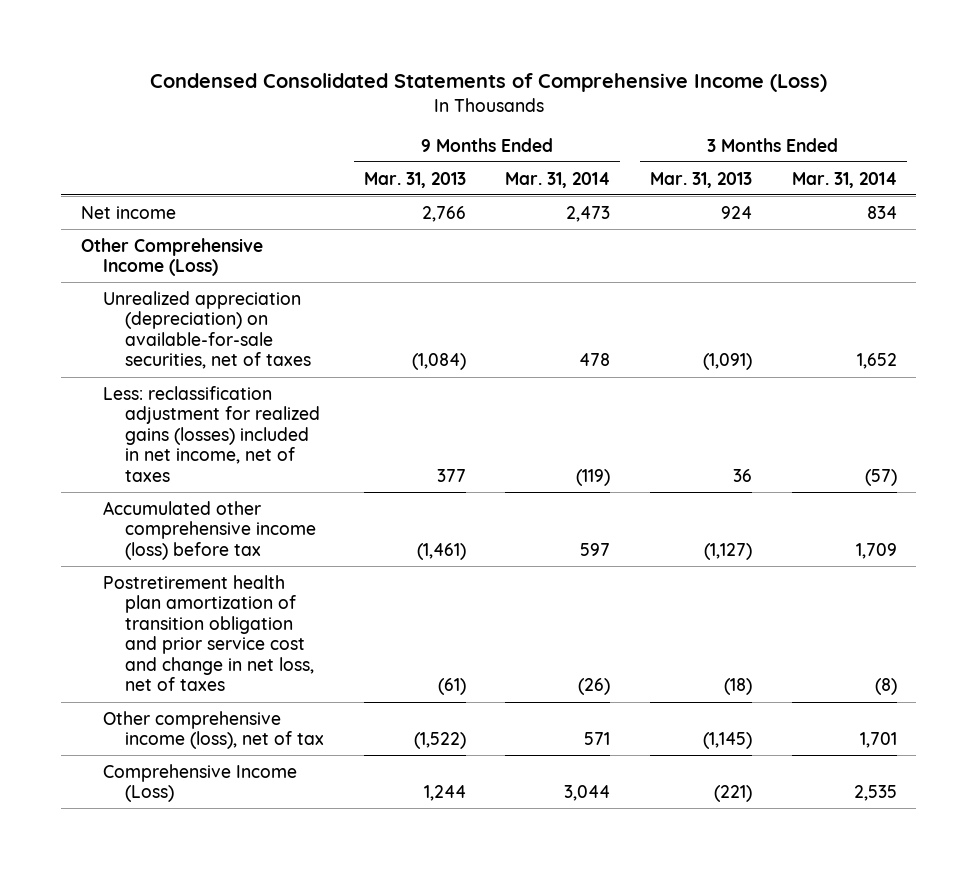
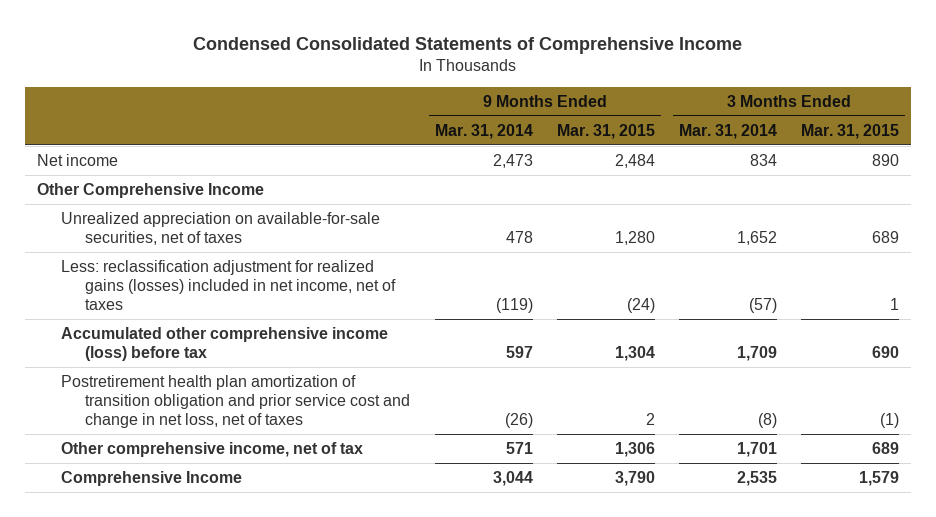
[149,73,827,93] Condensed Consolidated Statements of Comprehensive Income (Loss) -> [193,36,743,54] Condensed Consolidated Statements of Comprehensive Income
[363,171,466,188] Mar. 31, 2013 -> none
[649,171,752,188] Mar. 31, 2013 -> none
none -> [556,123,655,139] Mar. 31, 2015
none -> [801,123,900,139] Mar. 31, 2015
[80,237,263,277] Other Comprehensive Income (Loss) -> [37,182,265,198] Other Comprehensive Income
[102,290,311,370] Unrealized appreciation (depreciation) on available-for-sale securities, net of taxes -> [61,211,381,246] Unrealized appreciation on available-for-sale securities, net of taxes
[102,710,324,750] Other comprehensive income (loss), net of tax -> [61,441,364,457] Other comprehensive income, net of tax
[102,763,297,803] Comprehensive Income (Loss) -> [61,470,243,486] Comprehensive Income

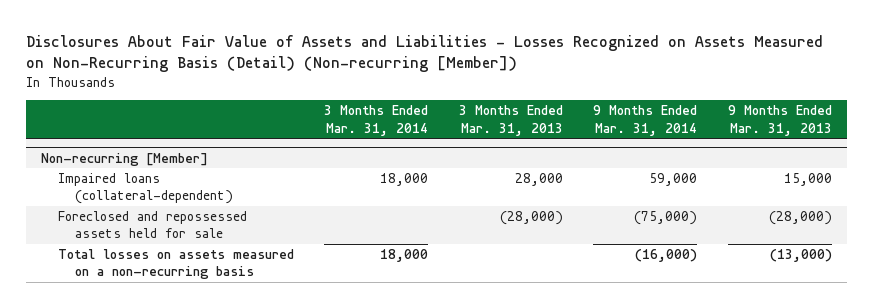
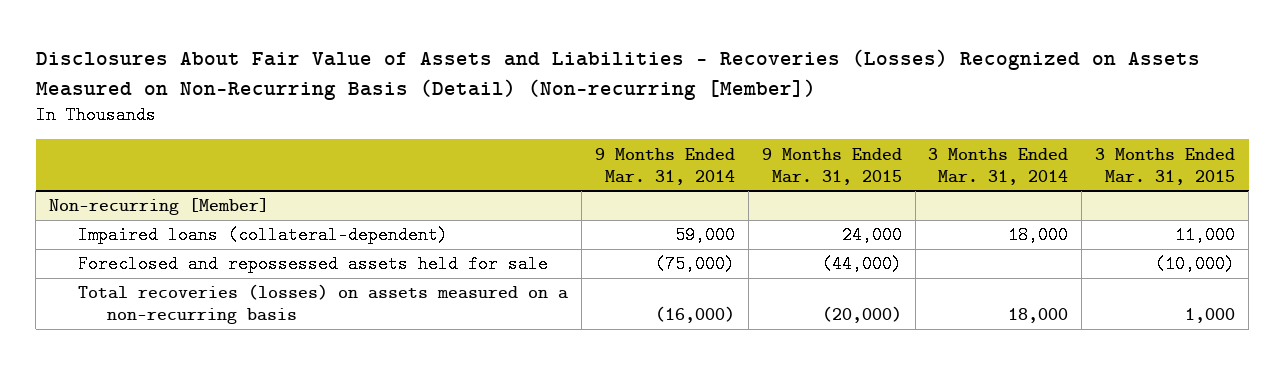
[25,34,823,73] Disclosures About Fair Value of Assets and Liabilities - Losses Recognized on Assets Measured on Non-Recurring Basis (Detail) (Non-recurring [Member]) -> [35,49,1200,100] Disclosures About Fair Value of Assets and Liabilities - Recoveries (Losses) Recognized on Assets Measured on Non-Recurring Basis (Detail) (Non-recurring [Member])
[458,105,563,136] 3 Months Ended Mar. 31, 2013 -> none
[727,105,832,136] 9 Months Ended Mar. 31, 2013 -> none
none -> [761,147,902,185] 9 Months Ended Mar. 31, 2015
none -> [1095,147,1236,185] 3 Months Ended Mar. 31, 2015
[57,249,294,280] Total losses on assets measured on a non-recurring basis -> [78,284,569,325] Total recoveries (losses) on assets measured on a non-recurring basis

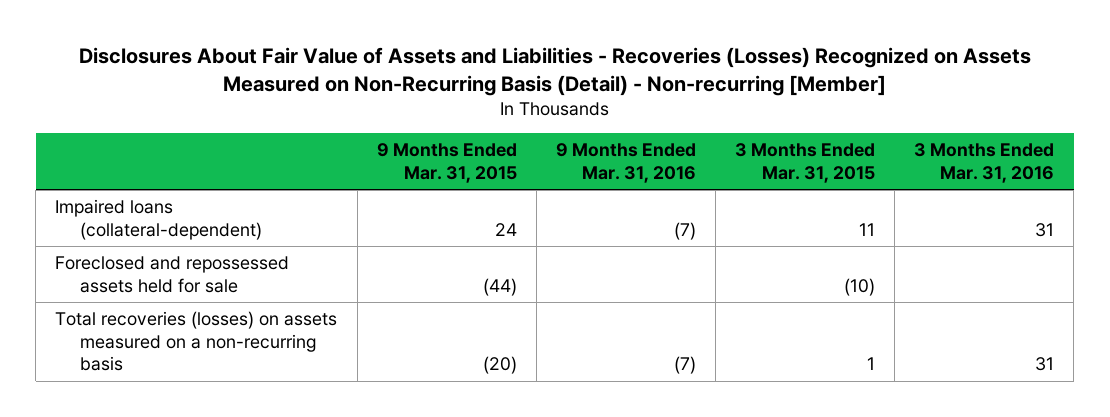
[35,49,1200,100] Disclosures About Fair Value of Assets and Liabilities - Recoveries (Losses) Recognized on Assets Measured on Non-Recurring Basis (Detail) (Non-recurring [Member]) -> [78,47,1031,97] Disclosures About Fair Value of Assets and Liabilities - Recoveries (Losses) Recognized on Assets Measured on Non-Recurring Basis (Detail) - Non-recurring [Member]
[594,147,735,185] 9 Months Ended Mar. 31, 2014 -> none
[928,147,1069,185] 3 Months Ended Mar. 31, 2014 -> none
none -> [555,143,696,183] 9 Months Ended Mar. 31, 2016
none -> [914,143,1055,183] 3 Months Ended Mar. 31, 2016
[49,198,270,216] Non-recurring [Member] -> none
[841,226,902,245] 24,000 -> [494,222,517,236] 24
[1175,226,1236,245] 11,000 -> [859,222,876,236] 11
[821,255,902,274] (44,000) -> [482,277,517,296] (44)
[1155,255,1236,274] (10,000) -> [844,277,876,296] (10)
[821,306,902,324] (20,000) -> [482,355,517,374] (20)
[1185,308,1236,324] 1,000 -> [867,356,876,370] 1

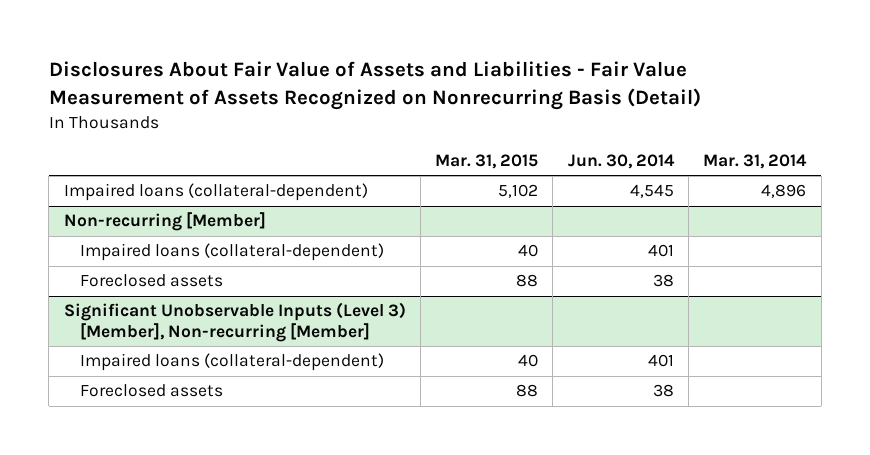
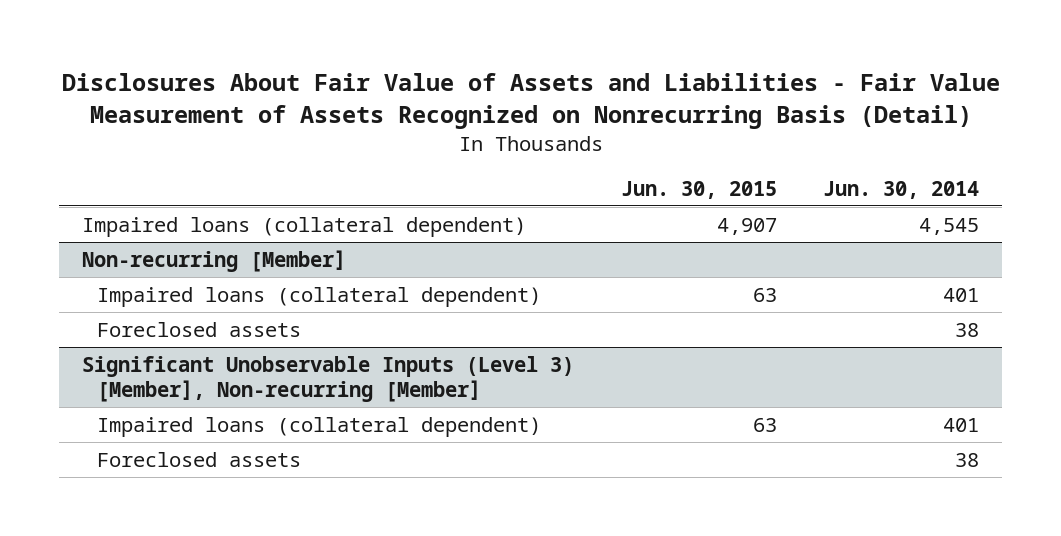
[435,153,539,169] Mar. 31, 2015 -> none
[703,153,808,169] Mar. 31, 2014 -> none
none -> [620,180,777,199] Jun. 30, 2015
[63,183,368,202] Impaired loans (collateral-dependent) -> [82,216,527,237] Impaired loans (collateral dependent)
[79,243,384,262] Impaired loans (collateral-dependent) -> [97,286,542,307] Impaired loans (collateral dependent)
[79,353,384,372] Impaired loans (collateral-dependent) -> [97,416,542,437] Impaired loans (collateral dependent)

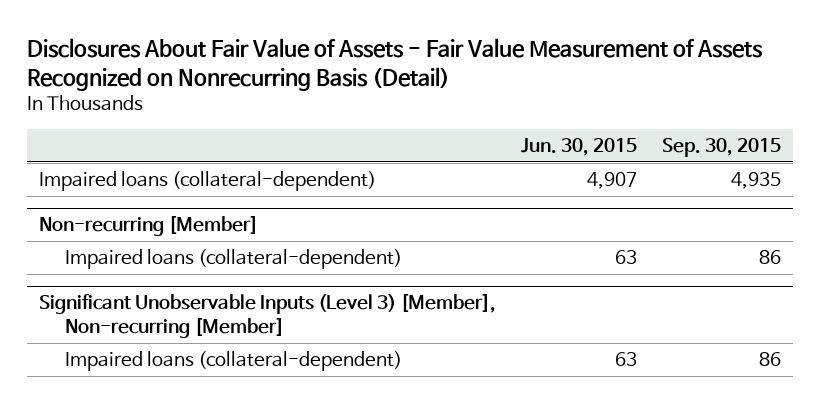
[61,73,1000,130] Disclosures About Fair Value of Assets and Liabilities - Fair Value Measurement of Assets Recognized on Nonrecurring Basis (Detail) -> [26,37,763,92] Disclosures About Fair Value of Assets - Fair Value Measurement of Assets Recognized on Nonrecurring Basis (Detail)
[822,180,979,199] Jun. 30, 2014 -> none
none -> [661,138,781,158] Sep. 30, 2015
[82,216,527,237] Impaired loans (collateral dependent) -> [39,171,377,192] Impaired loans (collateral-dependent)
[97,321,302,337] Foreclosed assets -> none
[97,286,542,307] Impaired loans (collateral dependent) -> [65,249,403,270] Impaired loans (collateral-dependent)
[97,451,302,467] Foreclosed assets -> none
[97,416,542,437] Impaired loans (collateral dependent) -> [65,351,403,372] Impaired loans (collateral-dependent)

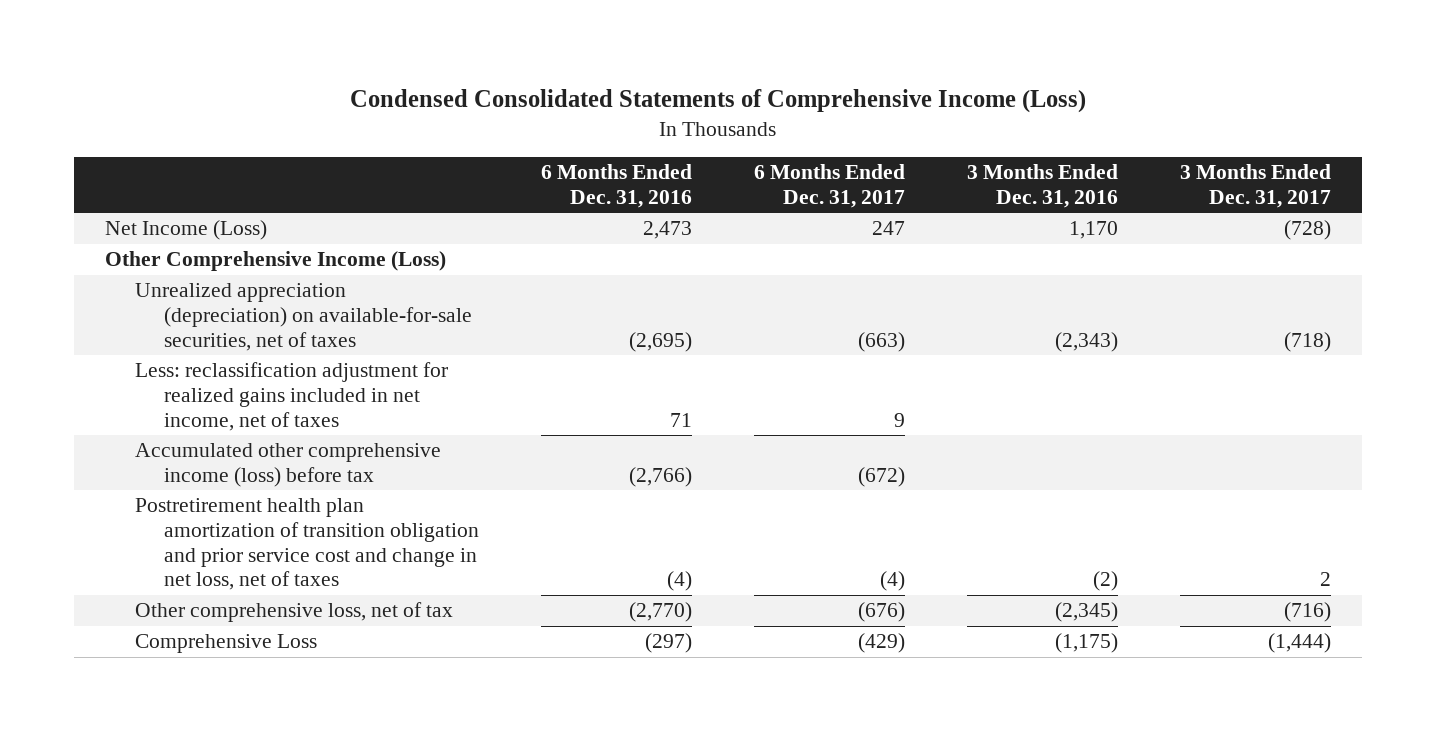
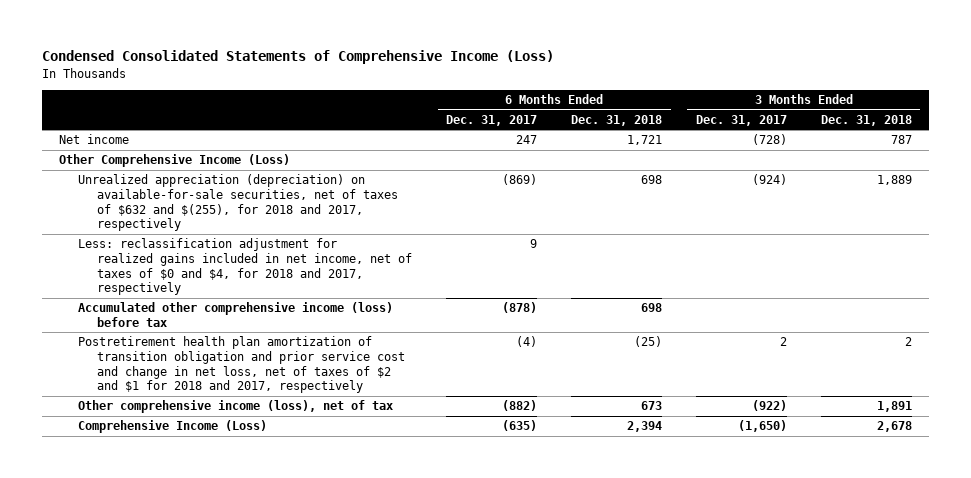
[541,164,693,208] 6 Months Ended Dec. 31, 2016 -> none
[967,164,1119,208] 3 Months Ended Dec. 31, 2016 -> none
none -> [571,114,663,126] Dec. 31, 2018
none -> [820,114,912,126] Dec. 31, 2018
[104,220,267,241] Net Income (Loss) -> [59,134,130,145] Net income
[134,283,473,351] Unrealized appreciation (depreciation) on available-for-sale securities, net of taxes -> [78,174,399,232] Unrealized appreciation (depreciation) on available-for-sale securities, net of taxes of $632 and $(255), for 2018 and 2017, respectively
[858,331,906,352] (663) -> [502,174,538,186] (869)
[1283,331,1331,352] (718) -> [751,174,787,186] (924)
[134,362,448,431] Less: reclassification adjustment for realized gains included in net income, net of taxes -> [78,238,413,296] Less: reclassification adjustment for realized gains included in net income, net of taxes of $0 and $4, for 2018 and 2017, respectively
[858,466,906,487] (672) -> [502,302,538,314] (878)
[134,498,480,591] Postretirement health plan amortization of transition obligation and prior service cost and change in net loss, net of taxes -> [78,336,406,394] Postretirement health plan amortization of transition obligation and prior service cost and change in net loss, net of taxes of $2 and $1 for 2018 and 2017, respectively
[134,602,453,623] Other comprehensive loss, net of tax -> [78,400,394,414] Other comprehensive income (loss), net of tax
[858,602,906,623] (676) -> [502,400,538,412] (882)
[1283,602,1331,623] (716) -> [751,400,787,412] (922)
[134,634,317,654] Comprehensive Loss -> [78,420,268,434] Comprehensive Income (Loss)
[858,633,906,654] (429) -> [502,420,538,432] (635)
[1267,633,1331,654] (1,444) -> [737,420,787,433] (1,650)

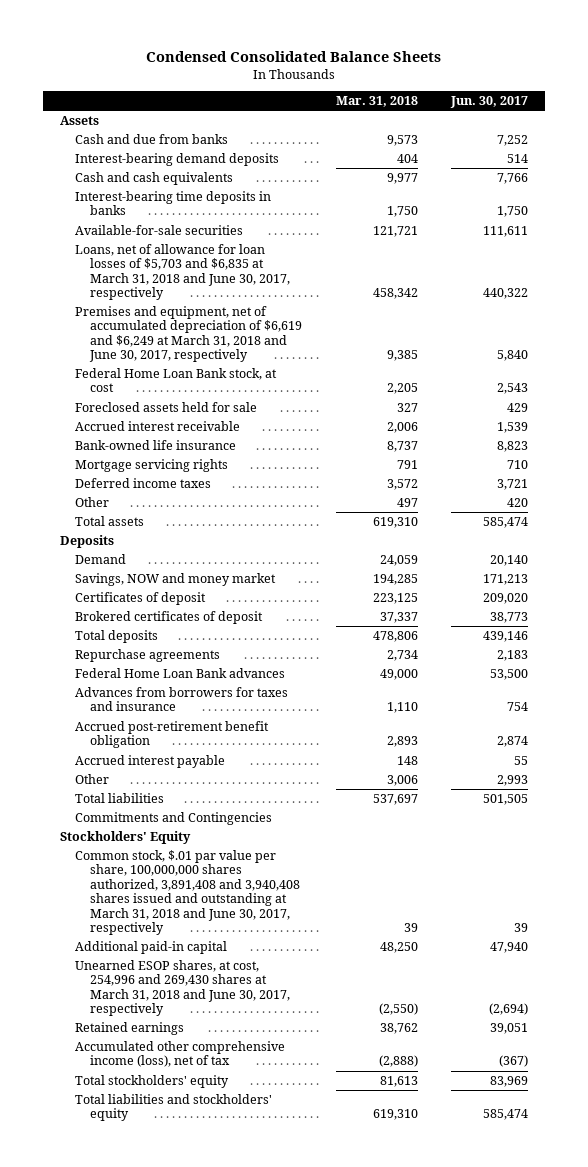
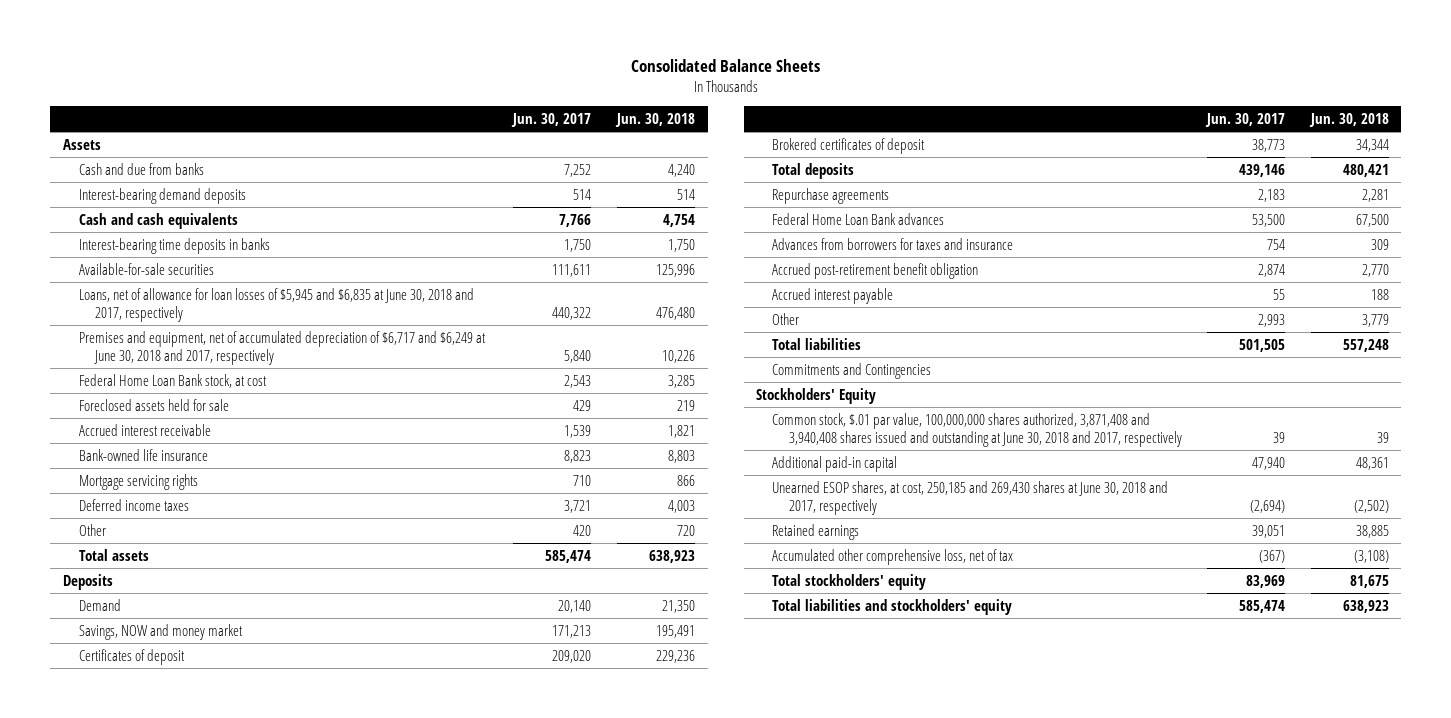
[146,51,442,63] Condensed Consolidated Balance Sheets -> [630,59,820,73] Consolidated Balance Sheets
[335,96,418,108] Mar. 31, 2018 -> none
none -> [614,112,695,127] Jun. 30, 2018
[74,244,291,301] Loans, net of allowance for loan losses of $5,703 and $6,835 at March 31, 2018 and June 30, 2017, respectively -> [78,287,474,322] Loans, net of allowance for loan losses of $5,945 and $6,835 at June 30, 2018 and 2017, respectively
[74,306,303,363] Premises and equipment, net of accumulated depreciation of $6,619 and $6,249 at March 31, 2018 and June 30, 2017, respectively -> [78,330,486,365] Premises and equipment, net of accumulated depreciation of $6,717 and $6,249 at June 30, 2018 and 2017, respectively
[74,850,301,936] Common stock, $.01 par value per share, 100,000,000 shares authorized, 3,891,408 and 3,940,408 shares issued and outstanding at March 31, 2018 and June 30, 2017, respectively -> [772,412,1182,447] Common stock, $.01 par value, 100,000,000 shares authorized, 3,871,408 and 3,940,408 shares issued and outstanding at June 30, 2018 and 2017, respectively
[74,960,291,1017] Unearned ESOP shares, at cost, 254,996 and 269,430 shares at March 31, 2018 and June 30, 2017, respectively -> [772,480,1169,515] Unearned ESOP shares, at cost, 250,185 and 269,430 shares at June 30, 2018 and 2017, respectively
[74,1041,285,1068] Accumulated other comprehensive income (loss), net of tax -> [772,548,1014,565] Accumulated other comprehensive loss, net of tax

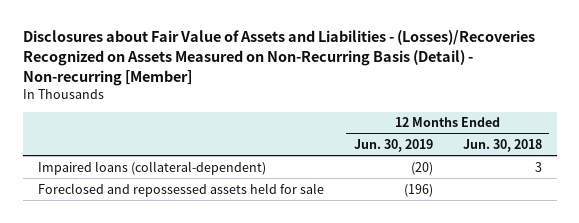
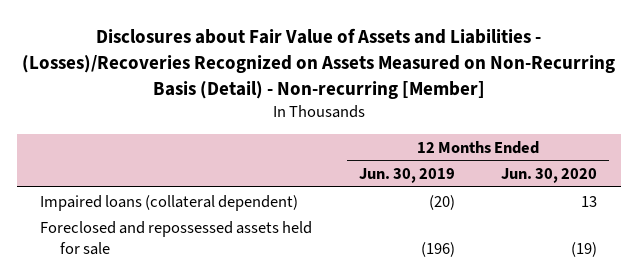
[462,138,542,152] Jun. 30, 2018 -> none
none -> [501,167,598,183] Jun. 30, 2020
[37,160,266,175] Impaired loans (collateral-dependent) -> [40,194,299,211] Impaired loans (collateral dependent)

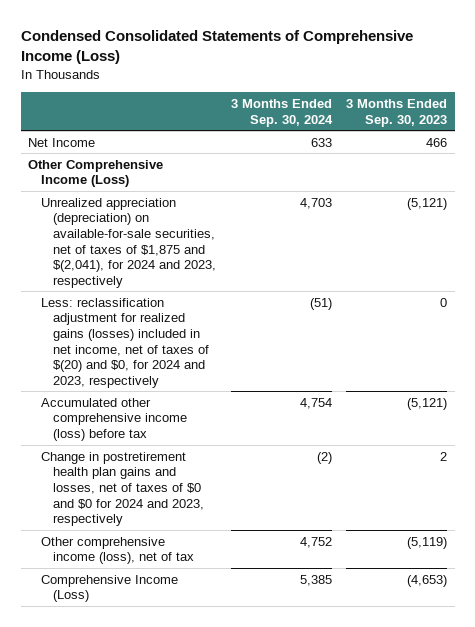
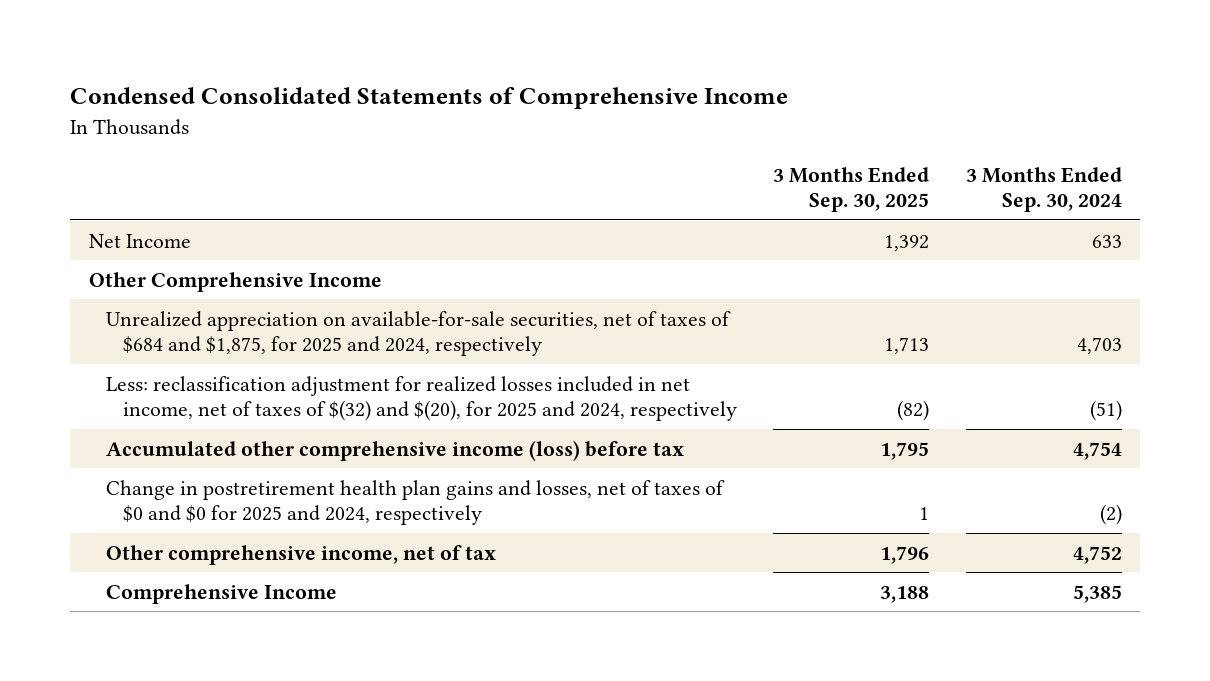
[20,30,413,65] Condensed Consolidated Statements of Comprehensive Income (Loss) -> [70,87,789,110] Condensed Consolidated Statements of Comprehensive Income
[346,98,448,127] 3 Months Ended Sep. 30, 2023 -> none
none -> [773,166,930,213] 3 Months Ended Sep. 30, 2025
[27,159,163,188] Other Comprehensive Income (Loss) -> [88,271,382,292] Other Comprehensive Income
[40,197,217,288] Unrealized appreciation (depreciation) on available-for-sale securities, net of taxes of $1,875 and $(2,041), for 2024 and 2023, respectively -> [105,310,731,357] Unrealized appreciation on available-for-sale securities, net of taxes of $684 and $1,875, for 2025 and 2024, respectively
[40,297,210,388] Less: reclassification adjustment for realized gains (losses) included in net income, net of taxes of $(20) and $0, for 2024 and 2023, respectively -> [105,375,737,422] Less: reclassification adjustment for realized losses included in net income, net of taxes of $(32) and $(20), for 2025 and 2024, respectively
[40,451,205,527] Change in postretirement health plan gains and losses, net of taxes of $0 and $0 for 2024 and 2023, respectively -> [105,479,725,526] Change in postretirement health plan gains and losses, net of taxes of $0 and $0 for 2025 and 2024, respectively
[40,536,195,565] Other comprehensive income (loss), net of tax -> [105,544,496,565] Other comprehensive income, net of tax
[40,574,178,603] Comprehensive Income (Loss) -> [105,583,337,604] Comprehensive Income

